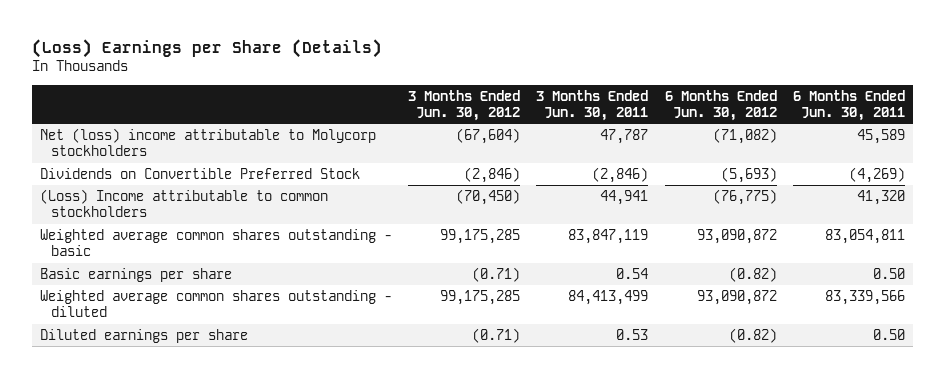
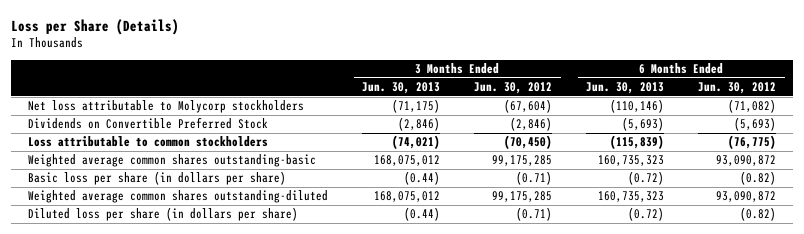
[31,38,382,58] (Loss) Earnings per Share (Details) -> [11,18,180,35] Loss per Share (Details)
[536,89,649,122] 3 Months Ended Jun. 30, 2011 -> none
[793,89,906,122] 6 Months Ended Jun. 30, 2011 -> none
none -> [362,82,441,95] Jun. 30, 2013
none -> [586,82,665,95] Jun. 30, 2013
[39,127,376,157] Net (loss) income attributable to Molycorp stockholders -> [28,100,305,114] Net loss attributable to Molycorp stockholders
[39,188,328,218] (Loss) Income attributable to common stockholders -> [28,136,269,148] Loss attributable to common stockholders
[39,228,392,257] Weighted average common shares outstanding - basic -> [28,154,317,168] Weighted average common shares outstanding-basic
[39,267,232,282] Basic earnings per share -> [28,171,287,186] Basic loss per share (in dollars per share)
[39,289,392,318] Weighted average common shares outstanding - diluted -> [28,190,329,204] Weighted average common shares outstanding-diluted
[39,328,248,343] Diluted earnings per share -> [28,207,299,222] Diluted loss per share (in dollars per share)

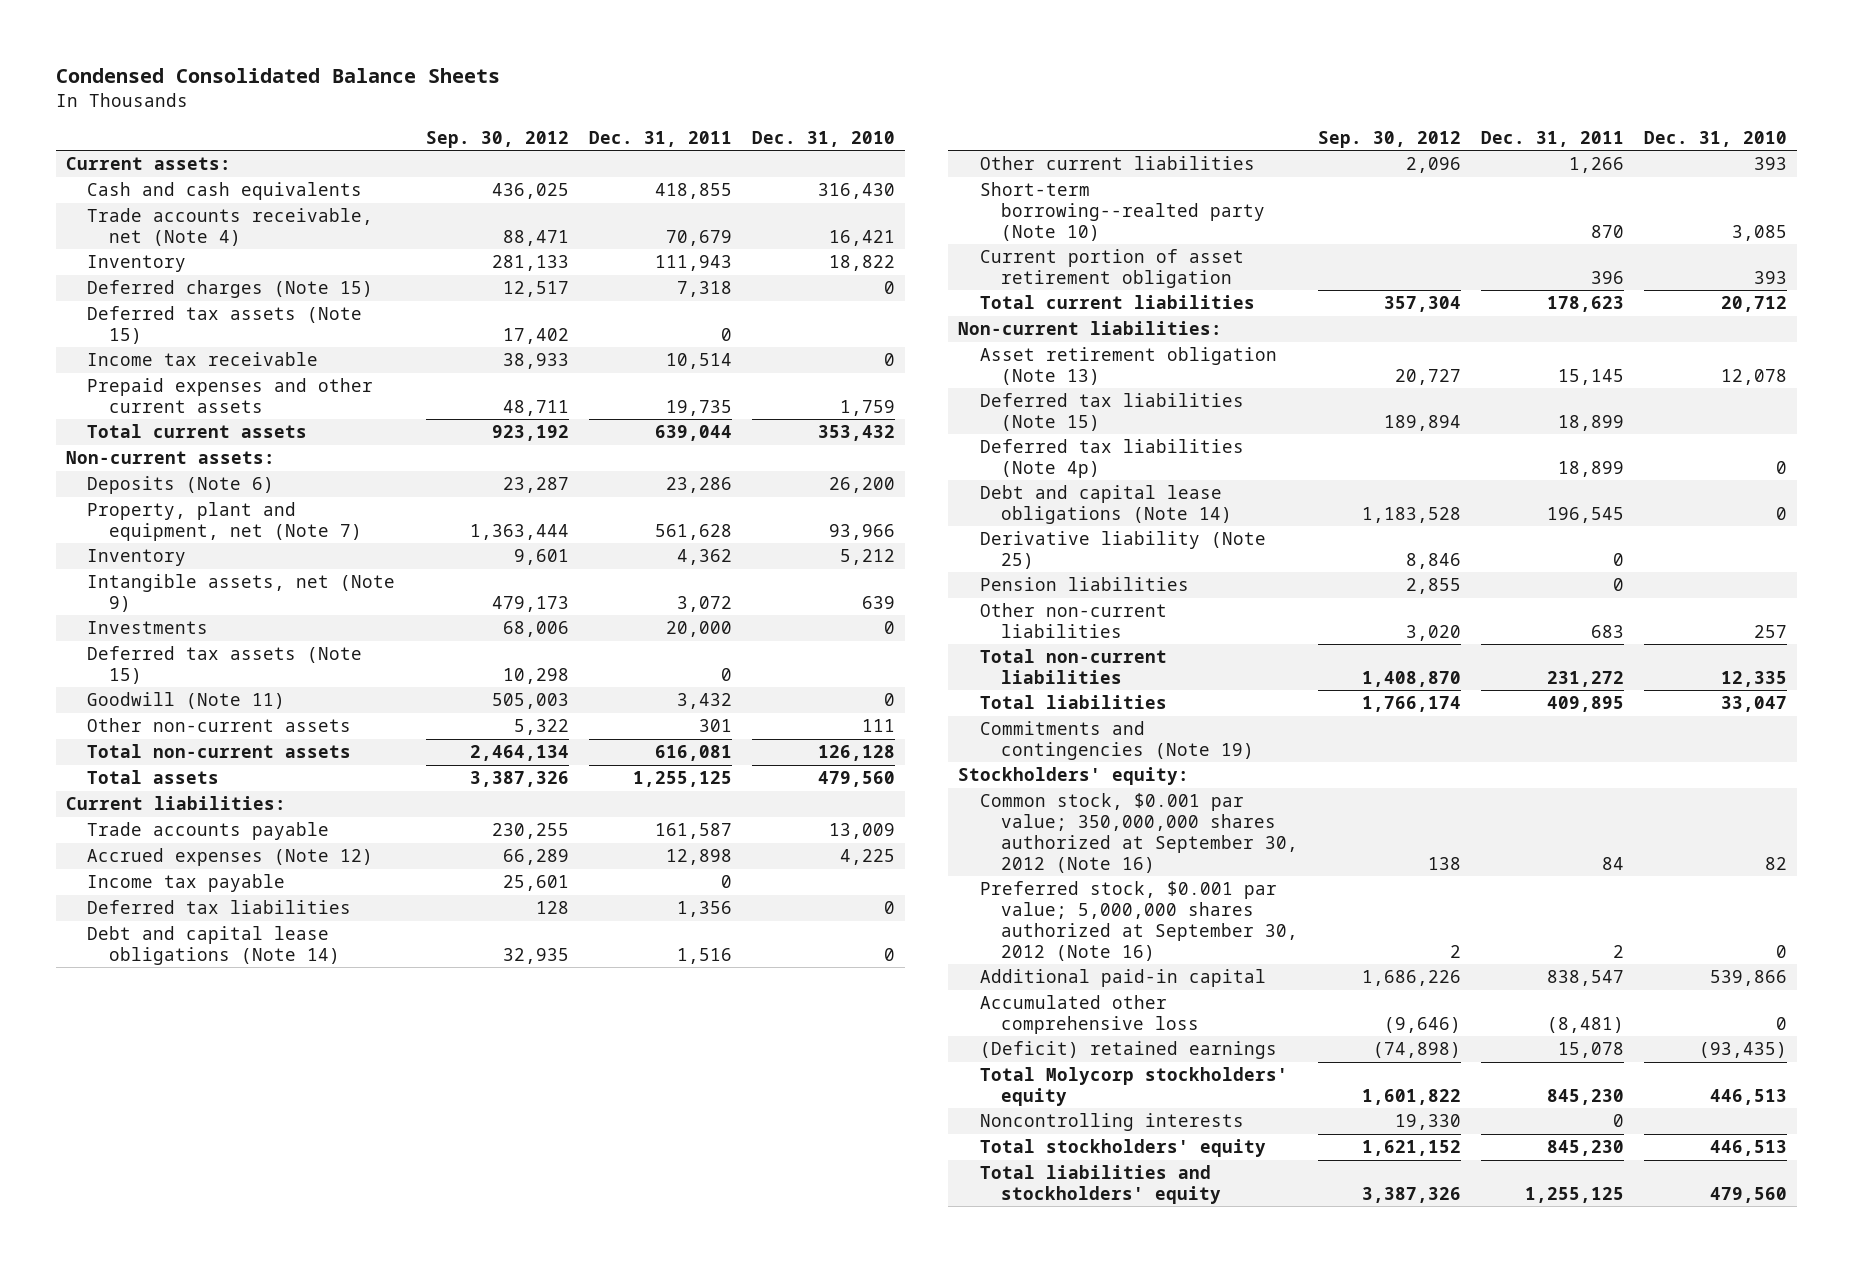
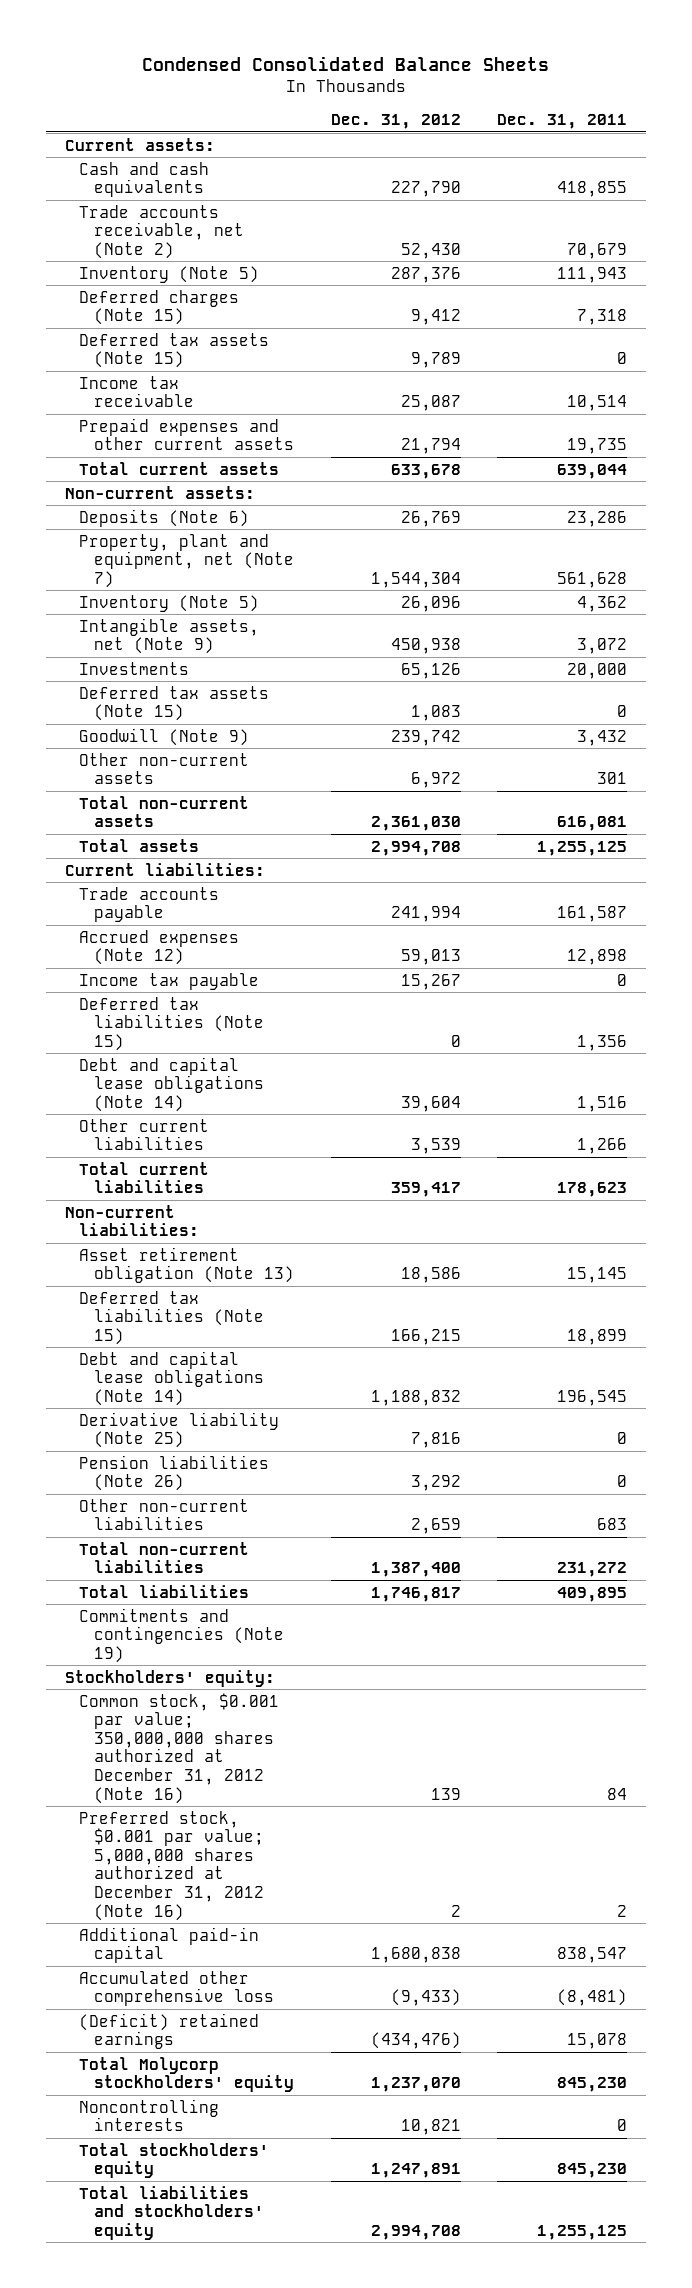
[425,130,569,148] Sep. 30, 2012 -> none
[751,130,895,147] Dec. 31, 2010 -> none
none -> [330,114,461,130] Dec. 31, 2012
[87,208,374,246] Trade accounts receivable, net (Note 4) -> [79,204,245,259] Trade accounts receivable, net (Note 2)
[87,255,187,273] Inventory -> [79,265,260,283] Inventory (Note 5)
[87,549,187,567] Inventory -> [79,594,260,612] Inventory (Note 5)
[87,692,286,710] Goodwill (Note 11) -> [79,727,250,746] Goodwill (Note 9)
[87,900,352,915] Deferred tax liabilities -> [79,996,265,1051] Deferred tax liabilities (Note 15)
[979,182,1266,241] Short-term borrowing--realted party (Note 10) -> none
[979,249,1244,288] Current portion of asset retirement obligation -> none
[979,439,1244,478] Deferred tax liabilities (Note 4p) -> none
[979,577,1189,592] Pension liabilities -> [79,1454,270,1492] Pension liabilities (Note 26)
[979,793,1299,873] Common stock, $0.001 par value; 350,000,000 shares authorized at September 30, 2012 (Note 16) -> [79,1692,280,1804] Common stock, $0.001 par value; 350,000,000 shares authorized at December 31, 2012 (Note 16)
[979,881,1299,961] Preferred stock, $0.001 par value; 5,000,000 shares authorized at September 30, 2012 (Note 16) -> [79,1810,265,1921] Preferred stock, $0.001 par value; 5,000,000 shares authorized at December 31, 2012 (Note 16)

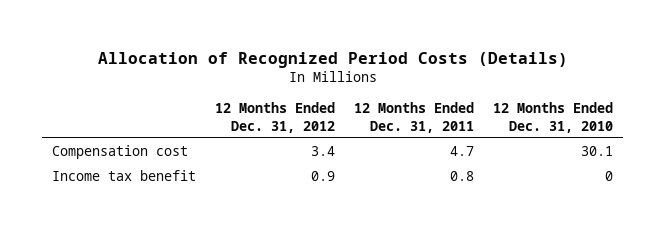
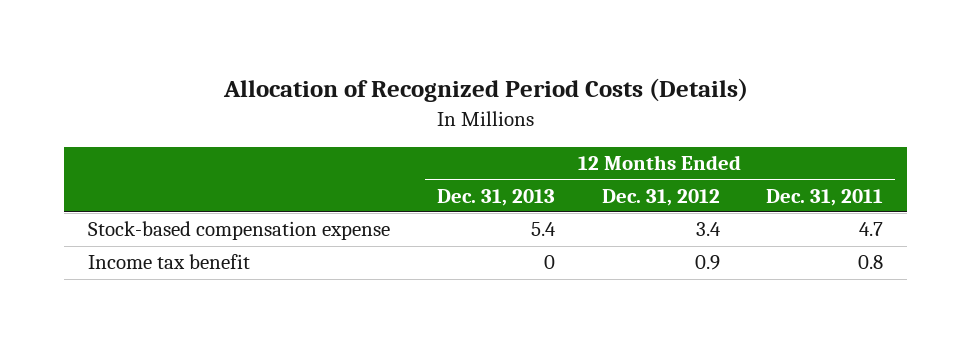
[493,102,614,133] 12 Months Ended Dec. 31, 2010 -> none
none -> [436,188,555,206] Dec. 31, 2013
[51,145,188,160] Compensation cost -> [87,221,390,241] Stock-based compensation expense

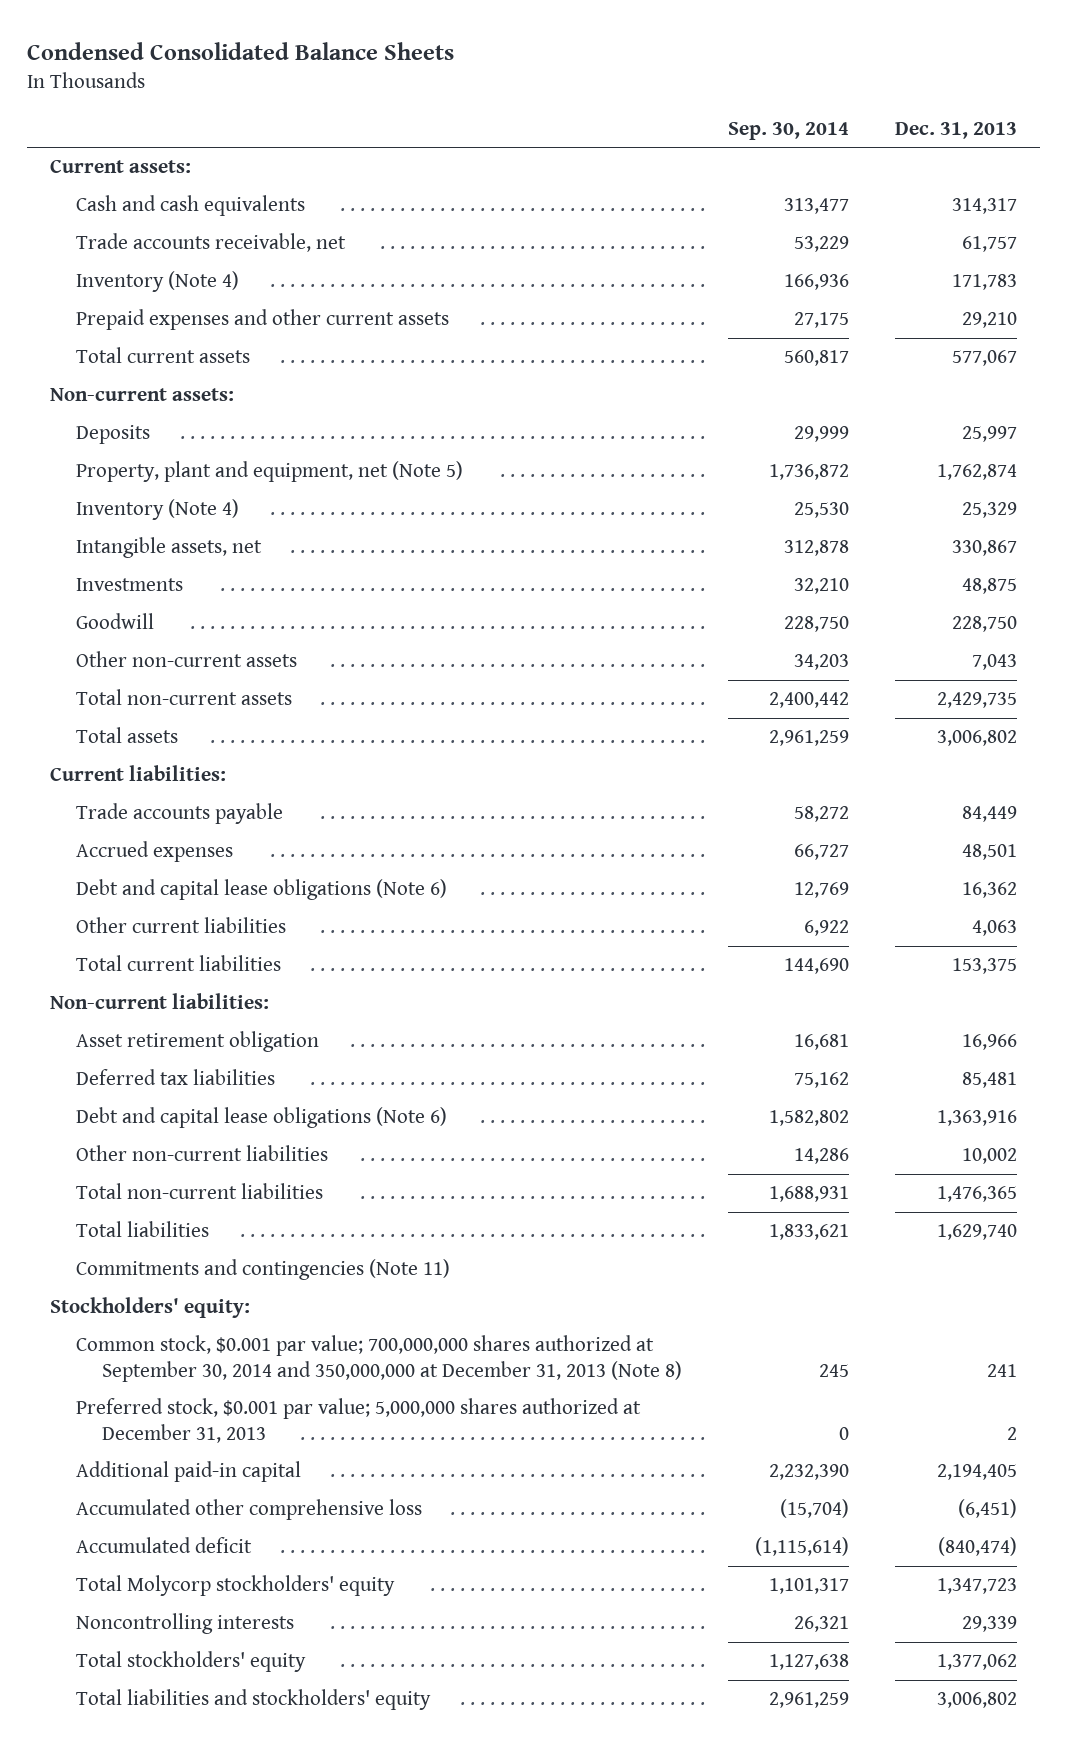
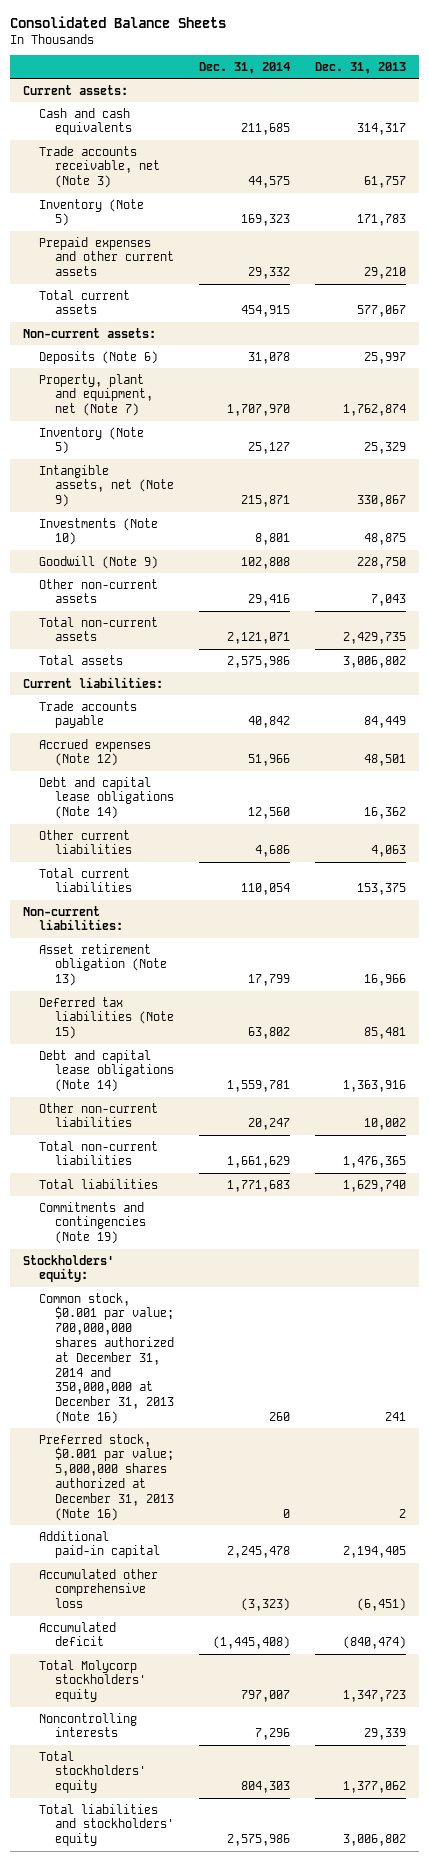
[27,42,455,61] Condensed Consolidated Balance Sheets -> [10,16,227,29] Consolidated Balance Sheets
[728,121,850,140] Sep. 30, 2014 -> none
none -> [198,61,290,74] Dec. 31, 2014
[76,233,347,253] Trade accounts receivable, net -> [38,145,160,189] Trade accounts receivable, net (Note 3)
[76,271,240,293] Inventory (Note 4) -> [38,198,144,227] Inventory (Note 5)
[76,425,151,445] Deposits -> [38,350,158,364] Deposits (Note 6)
[76,461,464,483] Property, plant and equipment, net (Note 5) -> [38,373,153,417] Property, plant and equipment, net (Note 7)
[76,499,240,521] Inventory (Note 4) -> [38,426,144,455] Inventory (Note 5)
[76,537,263,559] Intangible assets, net -> [38,464,174,508] Intangible assets, net (Note 9)
[76,578,184,592] Investments -> [38,517,158,546] Investments (Note 10)
[76,613,155,630] Goodwill -> [38,555,158,569] Goodwill (Note 9)
[76,841,234,863] Accrued expenses -> [38,738,151,767] Accrued expenses (Note 12)
[76,879,448,901] Debt and capital lease obligations (Note 6) -> [38,776,174,820] Debt and capital lease obligations (Note 14)
[76,1031,320,1053] Asset retirement obligation -> [38,943,167,987] Asset retirement obligation (Note 13)
[76,1069,276,1086] Deferred tax liabilities -> [38,996,174,1040] Deferred tax liabilities (Note 15)
[76,1107,448,1129] Debt and capital lease obligations (Note 6) -> [38,1049,174,1093] Debt and capital lease obligations (Note 14)
[76,1259,451,1281] Commitments and contingencies (Note 11) -> [38,1201,146,1245] Commitments and contingencies (Note 19)
[76,1335,683,1382] Common stock, $0.001 par value; 700,000,000 shares authorized at September 30, 2014 and 350,000,000 at December 31, 2013 (Note 8) -> [38,1292,174,1424] Common stock, $0.001 par value; 700,000,000 shares authorized at December 31, 2014 and 350,000,000 at December 31, 2013 (Note 16)
[76,1398,642,1443] Preferred stock, $0.001 par value; 5,000,000 shares authorized at December 31, 2013 -> [38,1433,174,1521] Preferred stock, $0.001 par value; 5,000,000 shares authorized at December 31, 2013 (Note 16)

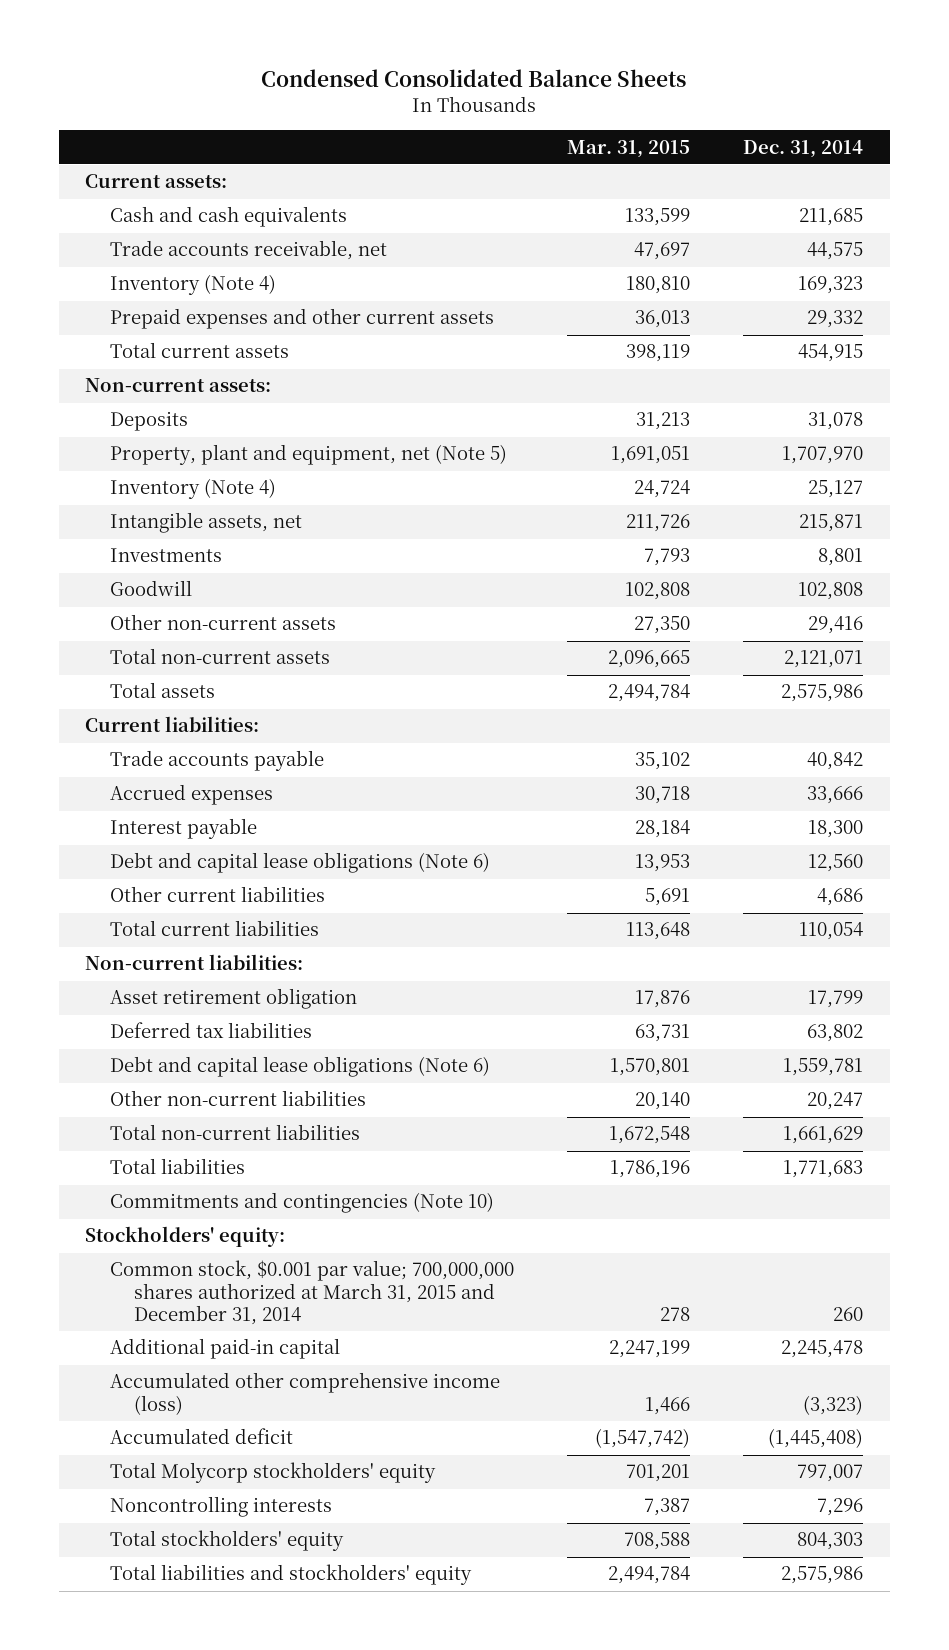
[10,16,227,29] Consolidated Balance Sheets -> [261,69,687,88] Condensed Consolidated Balance Sheets
[315,61,407,74] Dec. 31, 2013 -> none
none -> [567,139,691,158] Mar. 31, 2015
[38,145,160,189] Trade accounts receivable, net (Note 3) -> [109,240,387,261] Trade accounts receivable, net
[38,198,144,227] Inventory (Note 5) -> [109,274,276,296] Inventory (Note 4)
[38,350,158,364] Deposits (Note 6) -> [109,411,188,432] Deposits
[38,373,153,417] Property, plant and equipment, net (Note 7) -> [109,444,507,466] Property, plant and equipment, net (Note 5)
[38,426,144,455] Inventory (Note 5) -> [109,478,276,500] Inventory (Note 4)
[38,464,174,508] Intangible assets, net (Note 9) -> [109,512,302,534] Intangible assets, net
[38,517,158,546] Investments (Note 10) -> [109,548,222,563] Investments
[38,555,158,569] Goodwill (Note 9) -> [109,580,192,597] Goodwill
[38,738,151,767] Accrued expenses (Note 12) -> [109,784,273,806] Accrued expenses
[247,754,290,767] 51,966 -> [807,786,864,805] 33,666
none -> [109,818,257,840] Interest payable
[38,776,174,820] Debt and capital lease obligations (Note 14) -> [109,852,490,874] Debt and capital lease obligations (Note 6)
[38,943,167,987] Asset retirement obligation (Note 13) -> [109,988,357,1010] Asset retirement obligation
[38,996,174,1040] Deferred tax liabilities (Note 15) -> [109,1022,312,1039] Deferred tax liabilities
[38,1049,174,1093] Debt and capital lease obligations (Note 14) -> [109,1056,490,1078] Debt and capital lease obligations (Note 6)
[38,1201,146,1245] Commitments and contingencies (Note 19) -> [109,1192,494,1214] Commitments and contingencies (Note 10)
[38,1433,174,1521] Preferred stock, $0.001 par value; 5,000,000 shares authorized at December 31, 2013 (Note 16) -> none
[38,1292,174,1424] Common stock, $0.001 par value; 700,000,000 shares authorized at December 31, 2014 and 350,000,000 at December 31, 2013 (Note 16) -> [109,1260,514,1326] Common stock, $0.001 par value; 700,000,000 shares authorized at March 31, 2015 and December 31, 2014
[38,1568,158,1609] Accumulated other comprehensive loss -> [109,1372,500,1415] Accumulated other comprehensive income (loss)

